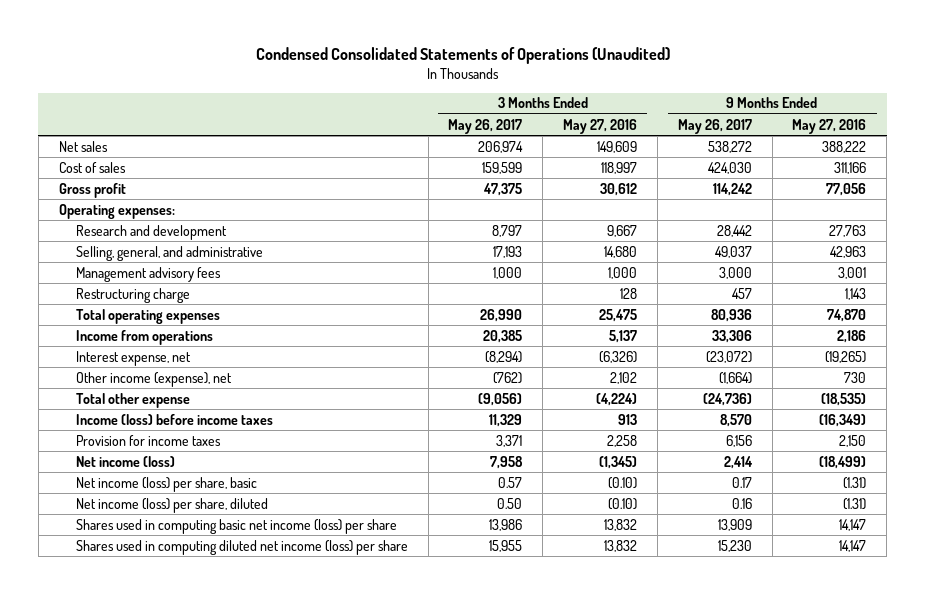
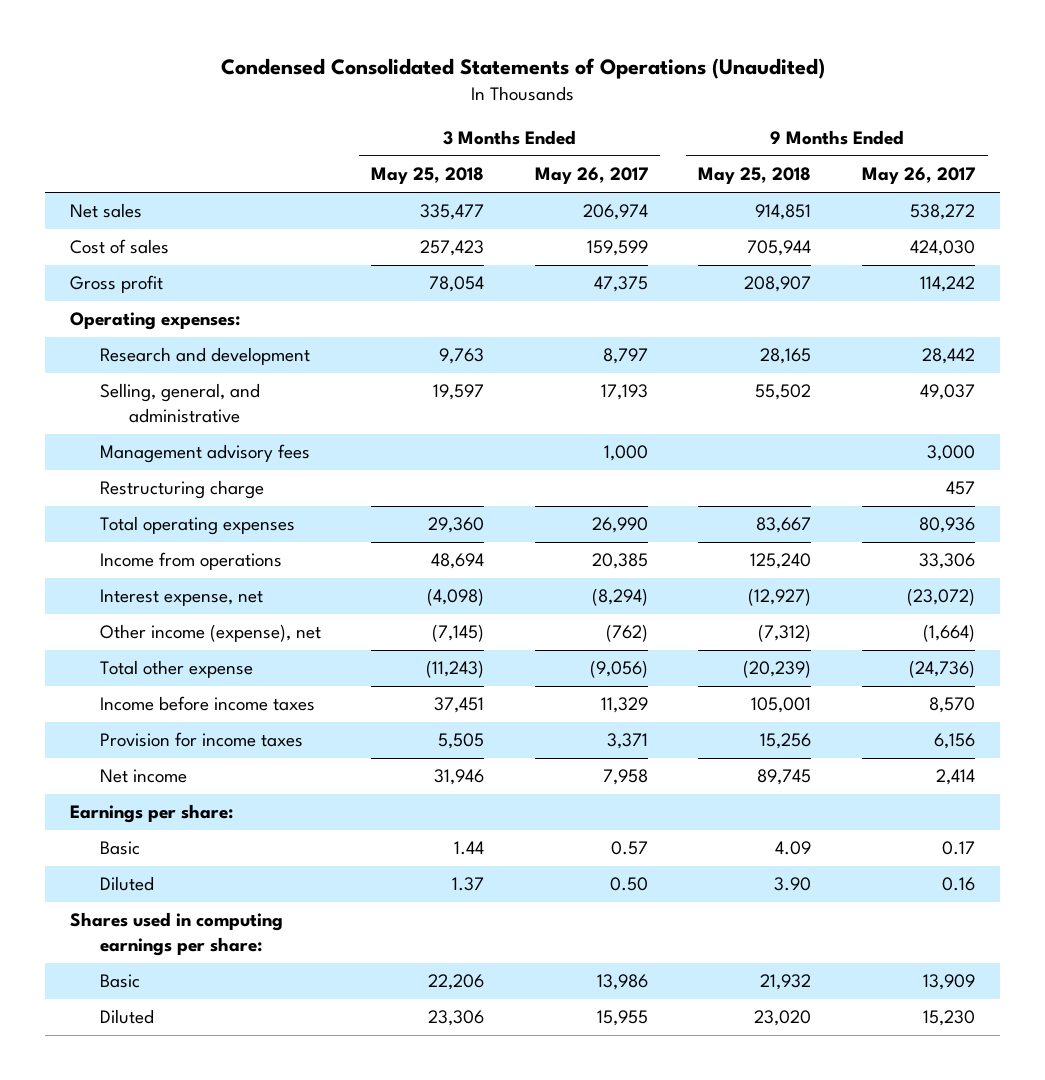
[563,118,638,134] May 27, 2016 -> none
[792,118,867,134] May 27, 2016 -> none
none -> [371,167,485,185] May 25, 2018
none -> [698,167,812,185] May 25, 2018
[75,413,273,425] Income (loss) before income taxes -> [99,696,315,712] Income before income taxes
[75,455,175,467] Net income (loss) -> [99,769,187,784] Net income
none -> [70,804,234,824] Earnings per share:
[75,476,257,492] Net income (loss) per share, basic -> [99,841,140,856] Basic
[75,497,268,513] Net income (loss) per share, diluted -> [99,876,154,892] Diluted
none -> [70,912,284,956] Shares used in computing earnings per share:
[75,518,397,534] Shares used in computing basic net income (loss) per share -> [99,974,140,989] Basic
[75,539,408,555] Shares used in computing diluted net income (loss) per share -> [99,1009,154,1025] Diluted

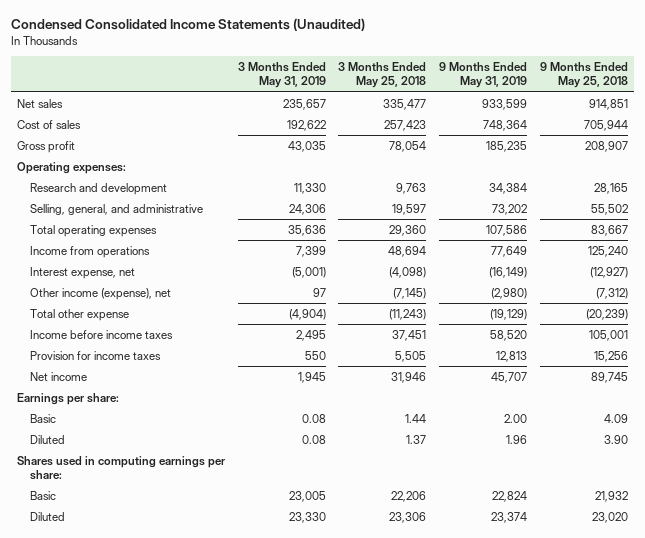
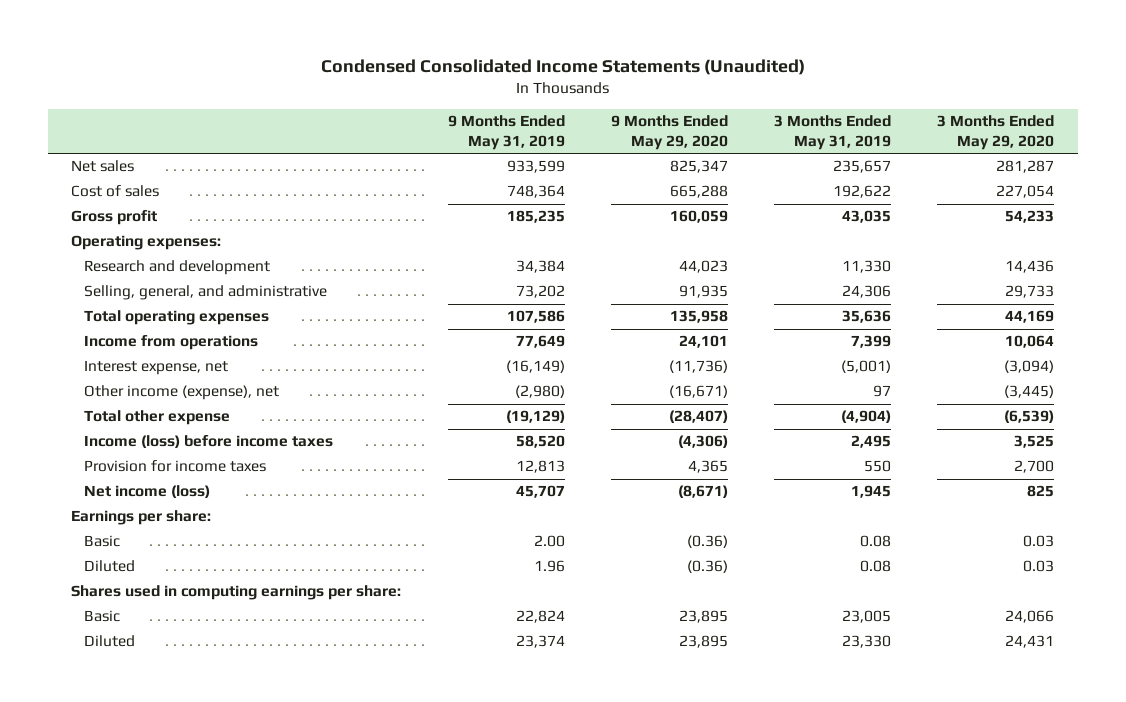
[338,62,427,89] 3 Months Ended May 25, 2018 -> none
[539,62,628,89] 9 Months Ended May 25, 2018 -> none
none -> [610,115,728,150] 9 Months Ended May 29, 2020
none -> [937,115,1055,150] 3 Months Ended May 29, 2020
[30,329,174,339] Income before income taxes -> [84,435,334,449] Income (loss) before income taxes
[30,371,88,381] Net income -> [84,485,211,499] Net income (loss)

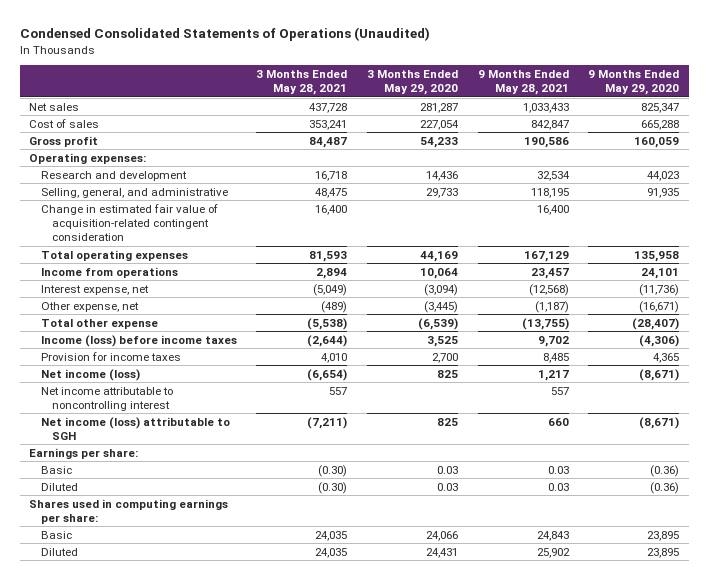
[320,59,805,76] Condensed Consolidated Income Statements (Unaudited) -> [19,26,430,41] Condensed Consolidated Statements of Operations (Unaudited)
[447,115,565,150] 9 Months Ended May 31, 2019 -> none
[774,115,892,150] 3 Months Ended May 31, 2019 -> none
none -> [256,70,348,96] 3 Months Ended May 28, 2021
none -> [477,70,569,96] 9 Months Ended May 28, 2021
none -> [40,203,218,242] Change in estimated fair value of acquisition-related contingent consideration
[84,385,280,401] Other income (expense), net -> [40,301,139,312] Other expense, net
none -> [40,386,173,411] Net income attributable to noncontrolling interest
none -> [40,416,230,440] Net income (loss) attributable to SGH

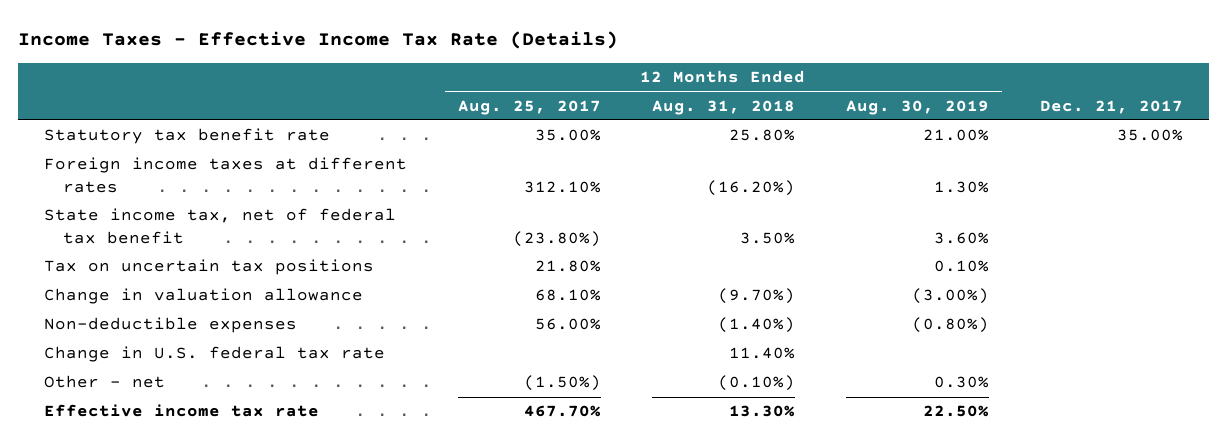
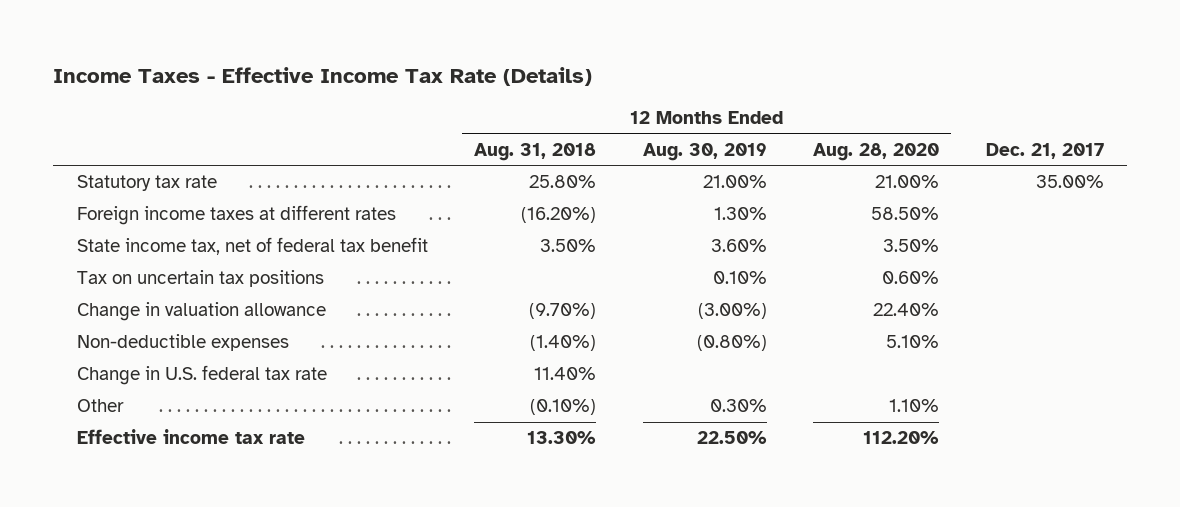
[457,99,601,115] Aug. 25, 2017 -> none
none -> [813,142,940,161] Aug. 28, 2020
[43,128,330,145] Statutory tax benefit rate -> [76,175,217,192] Statutory tax rate
[43,375,165,389] Other - net -> [76,399,124,413] Other

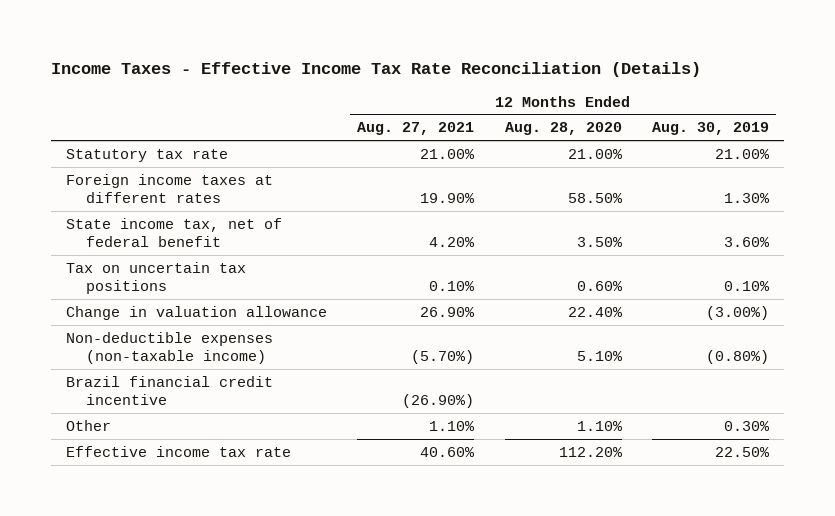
[53,66,593,86] Income Taxes - Effective Income Tax Rate (Details) -> [51,62,702,78] Income Taxes - Effective Income Tax Rate Reconciliation (Details)
[474,142,597,161] Aug. 31, 2018 -> none
[985,142,1104,159] Dec. 21, 2017 -> none
none -> [357,122,475,136] Aug. 27, 2021
[76,237,428,256] State income tax, net of federal tax benefit -> [66,217,283,247] State income tax, net of federal benefit
[76,365,327,386] Change in U.S. federal tax rate -> none
[76,334,289,352] Non-deductible expenses -> [66,331,274,364] Non-deductible expenses (non-taxable income)
none -> [66,375,274,405] Brazil financial credit incentive

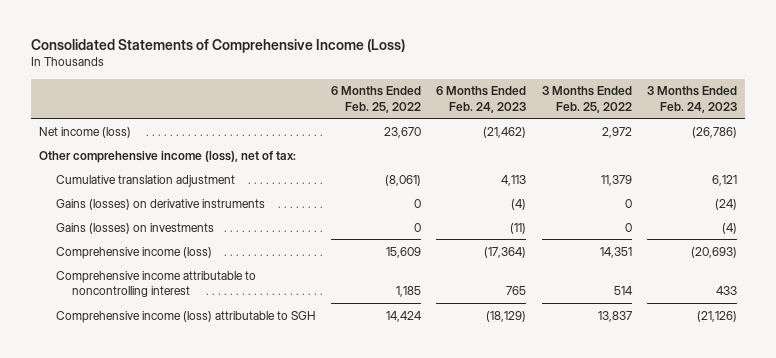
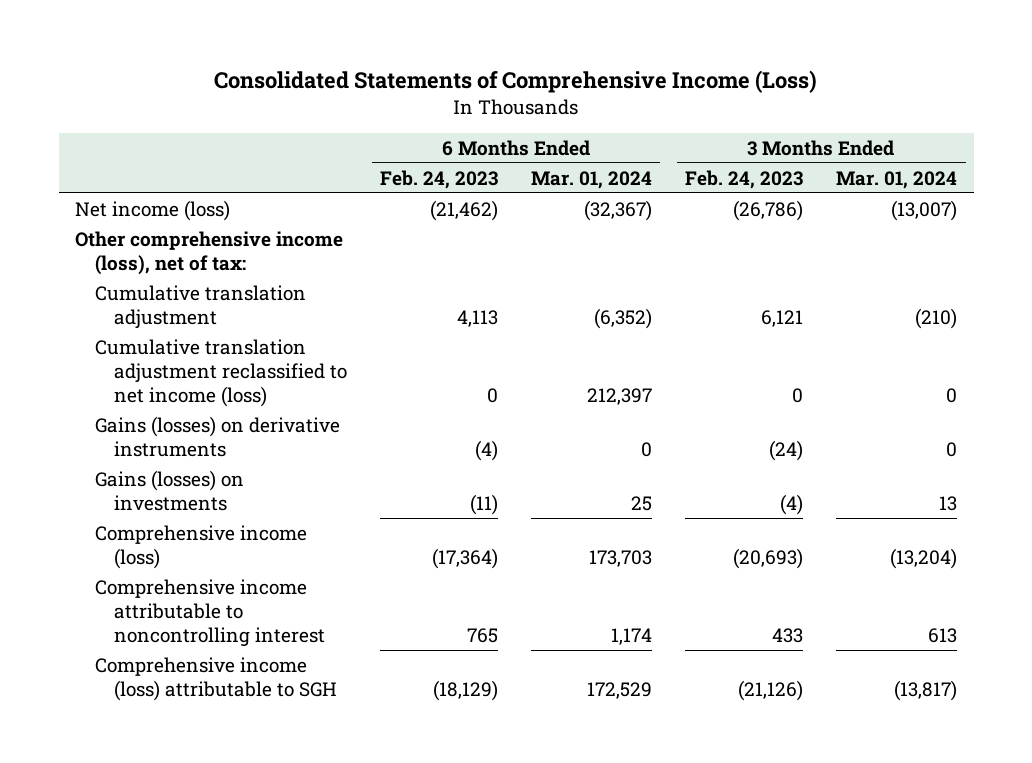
[330,86,421,113] 6 Months Ended Feb. 25, 2022 -> none
[541,86,632,113] 3 Months Ended Feb. 25, 2022 -> none
none -> [530,170,652,189] Mar. 01, 2024
none -> [836,170,958,189] Mar. 01, 2024
none -> [94,338,347,407] Cumulative translation adjustment reclassified to net income (loss)

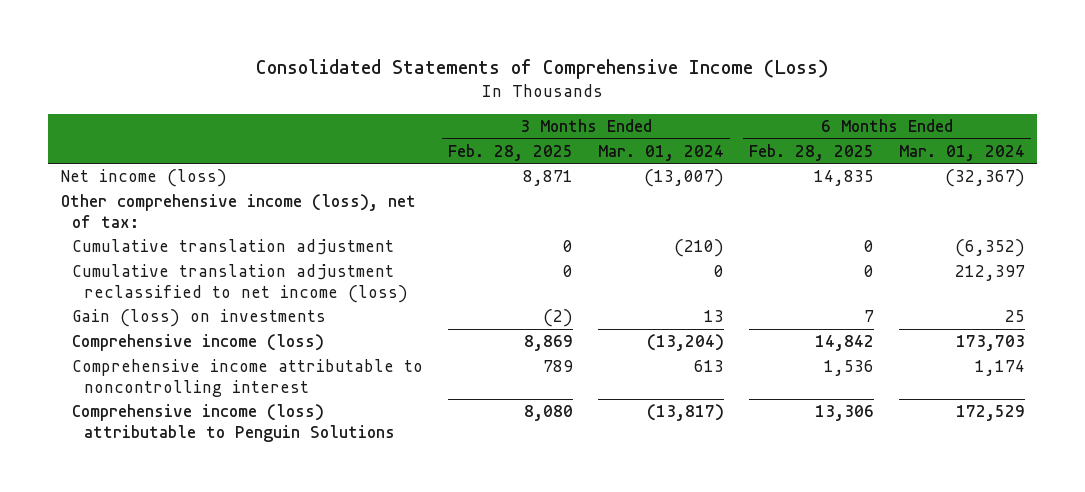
[379,169,498,189] Feb. 24, 2023 -> none
[685,169,804,189] Feb. 24, 2023 -> none
none -> [448,143,574,161] Feb. 28, 2025
none -> [748,143,874,161] Feb. 28, 2025
[94,415,340,457] Gains (losses) on derivative instruments -> none
[94,469,244,511] Gains (losses) on investments -> [72,309,327,328] Gain (loss) on investments
[94,656,337,701] Comprehensive income (loss) attributable to SGH -> [72,404,396,442] Comprehensive income (loss) attributable to Penguin Solutions

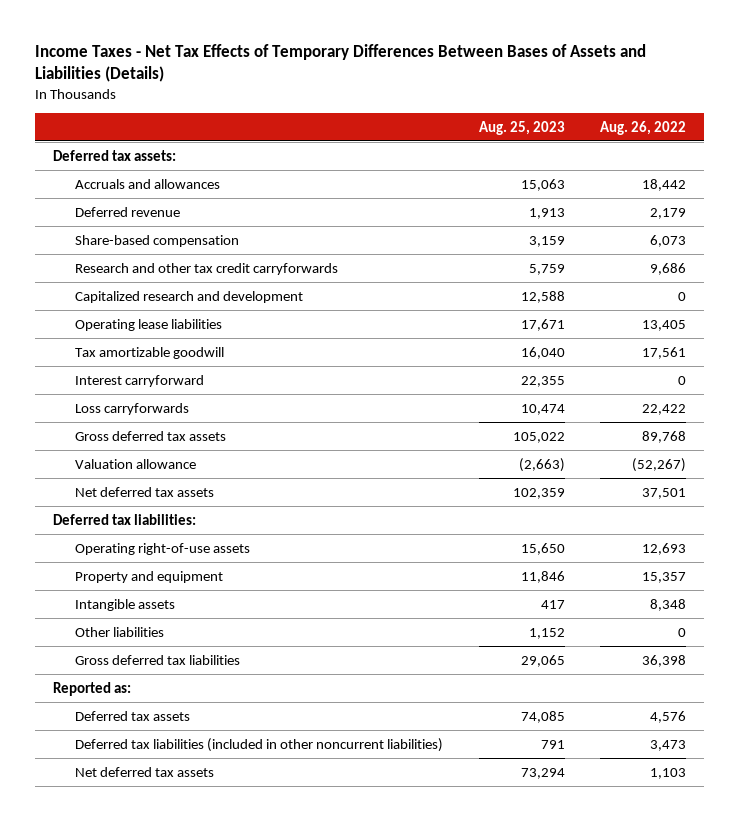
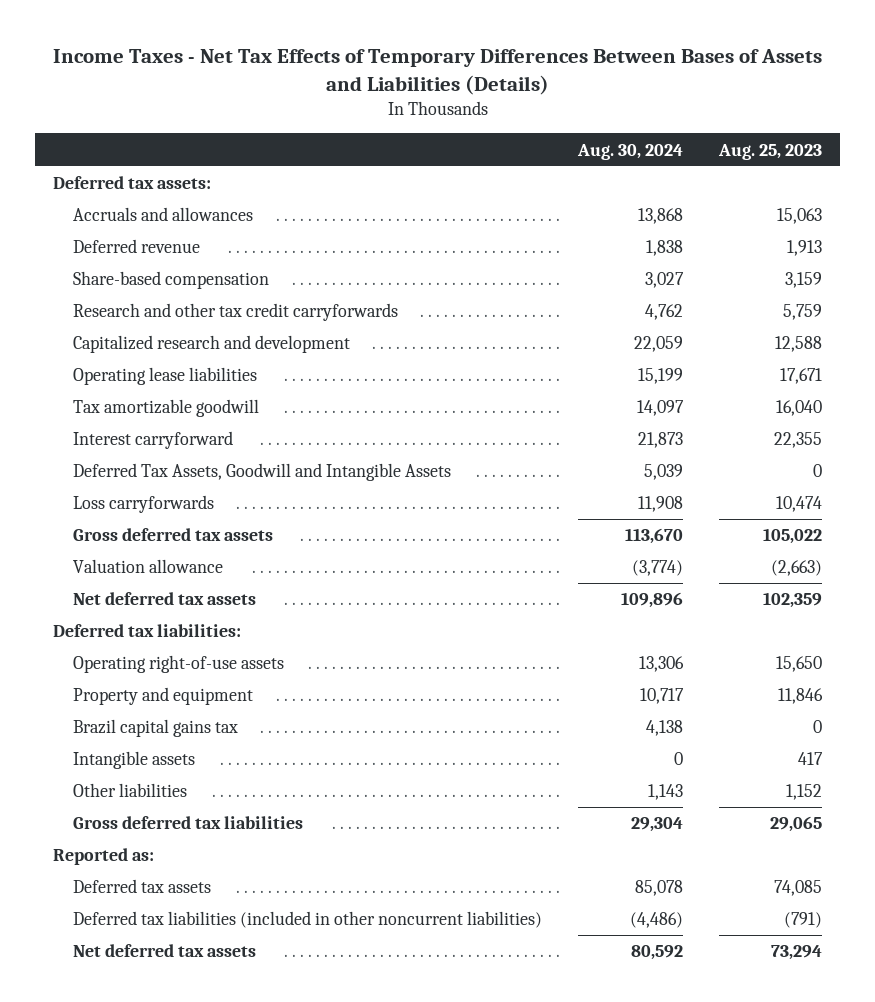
[600,120,687,135] Aug. 26, 2022 -> none
none -> [576,143,683,160] Aug. 30, 2024
none -> [72,463,451,482] Deferred Tax Assets, Goodwill and Intangible Assets
none -> [72,719,238,738] Brazil capital gains tax
[540,739,565,749] 791 -> [783,912,822,929] (791)

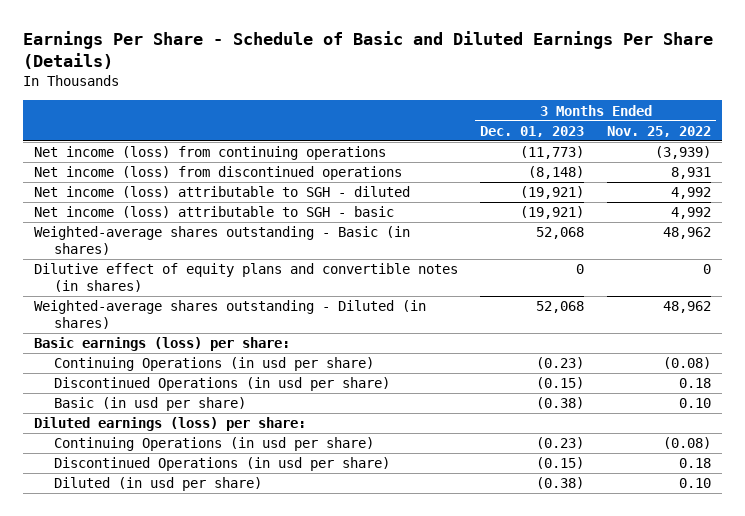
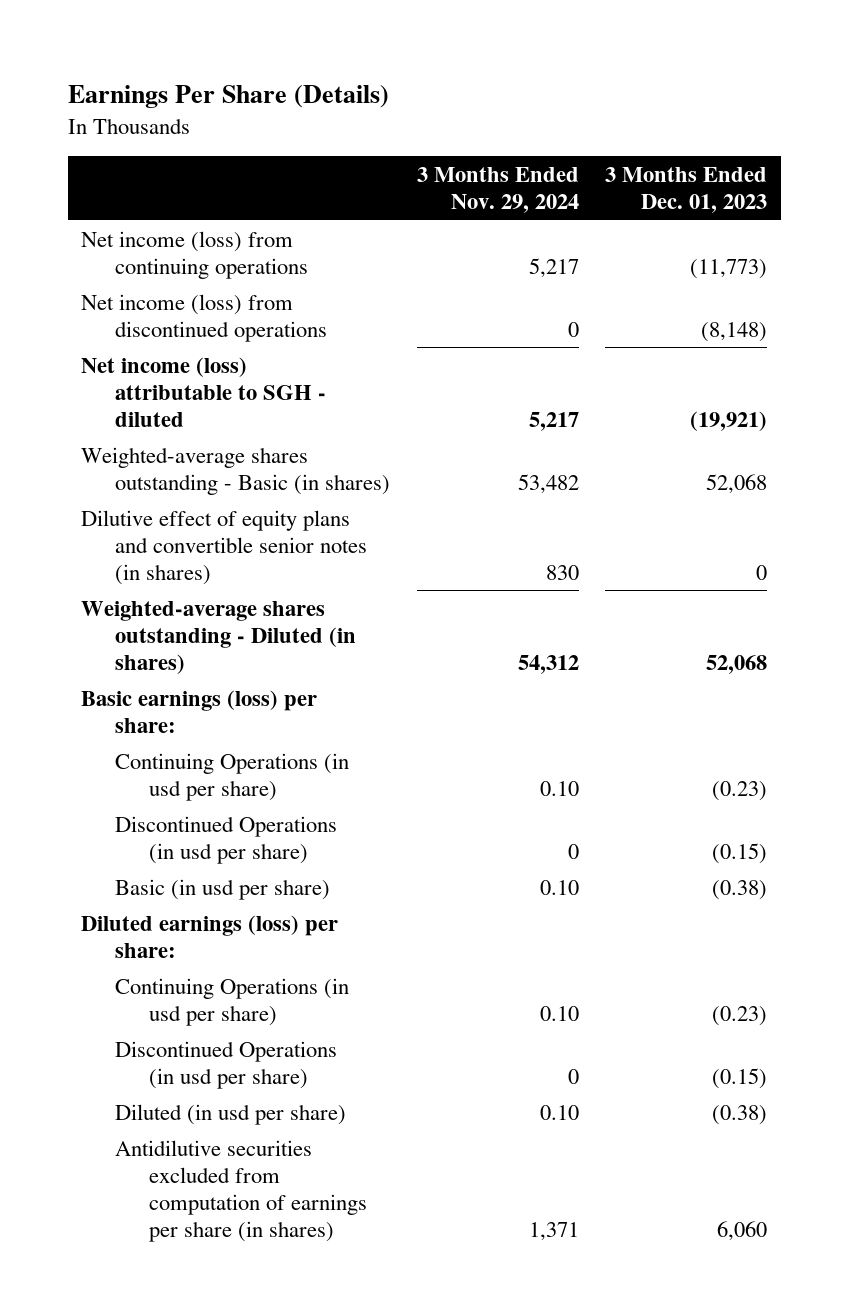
[23,31,714,70] Earnings Per Share - Schedule of Basic and Diluted Earnings Per Share (Details) -> [67,85,389,109] Earnings Per Share (Details)
[606,125,711,137] Nov. 25, 2022 -> none
none -> [416,166,579,214] 3 Months Ended Nov. 29, 2024
[34,206,395,219] Net income (loss) attributable to SGH - basic -> none
[34,263,459,292] Dilutive effect of equity plans and convertible notes (in shares) -> [81,509,367,585] Dilutive effect of equity plans and convertible senior notes (in shares)
none -> [114,1139,367,1242] Antidilutive securities excluded from computation of earnings per share (in shares)

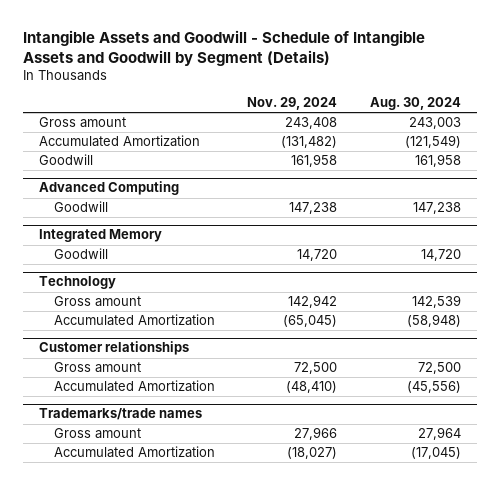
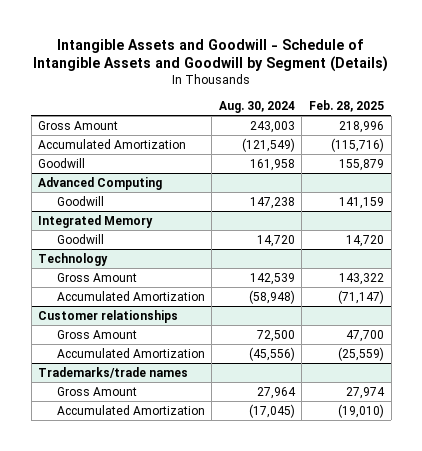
[247,97,338,111] Nov. 29, 2024 -> none
none -> [308,100,384,113] Feb. 28, 2025
[39,117,127,129] Gross amount -> [38,120,119,130] Gross Amount
[53,296,141,308] Gross amount -> [56,272,137,282] Gross Amount
[53,362,141,374] Gross amount -> [56,329,137,339] Gross Amount
[53,428,141,440] Gross amount -> [56,386,137,396] Gross Amount

